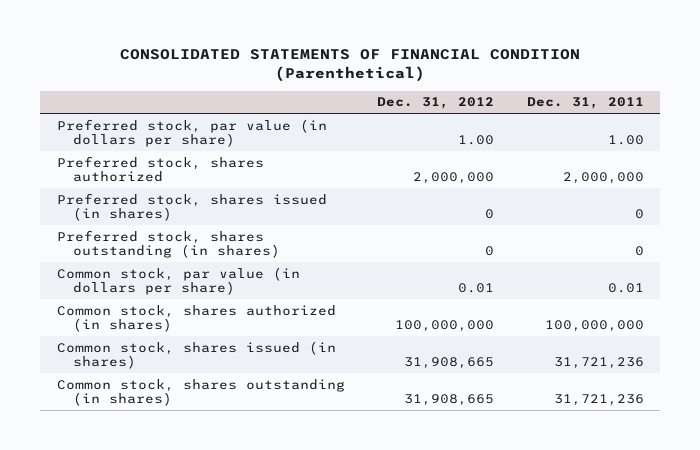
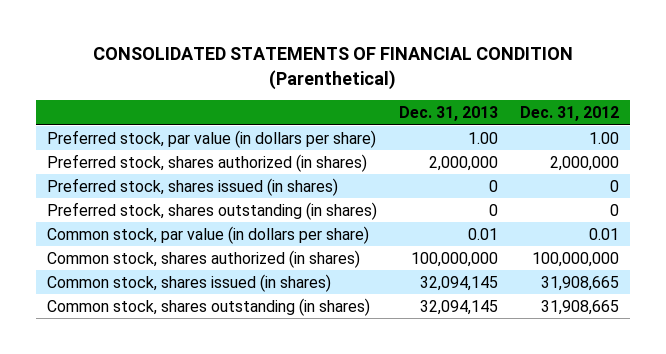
[526,97,644,110] Dec. 31, 2011 -> none
none -> [398,106,498,122] Dec. 31, 2013
[56,155,264,183] Preferred stock, shares authorized -> [46,153,367,172] Preferred stock, shares authorized (in shares)

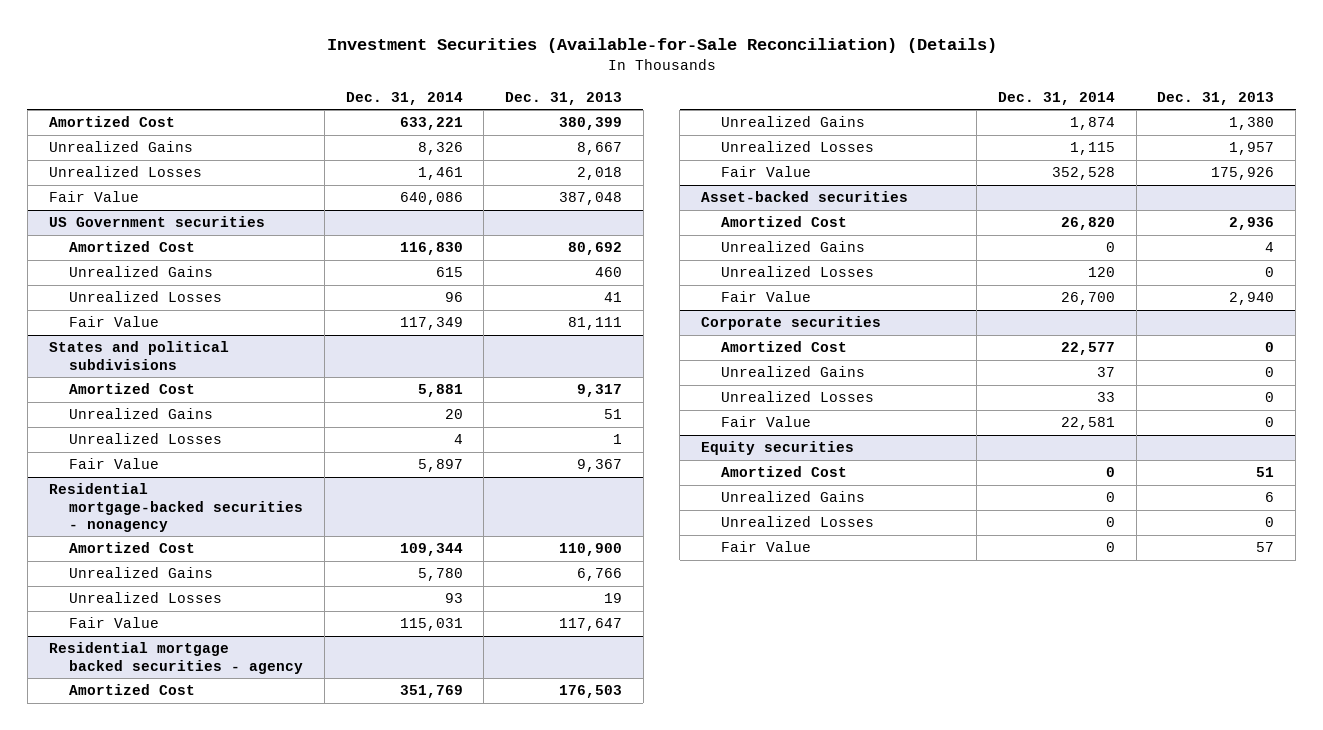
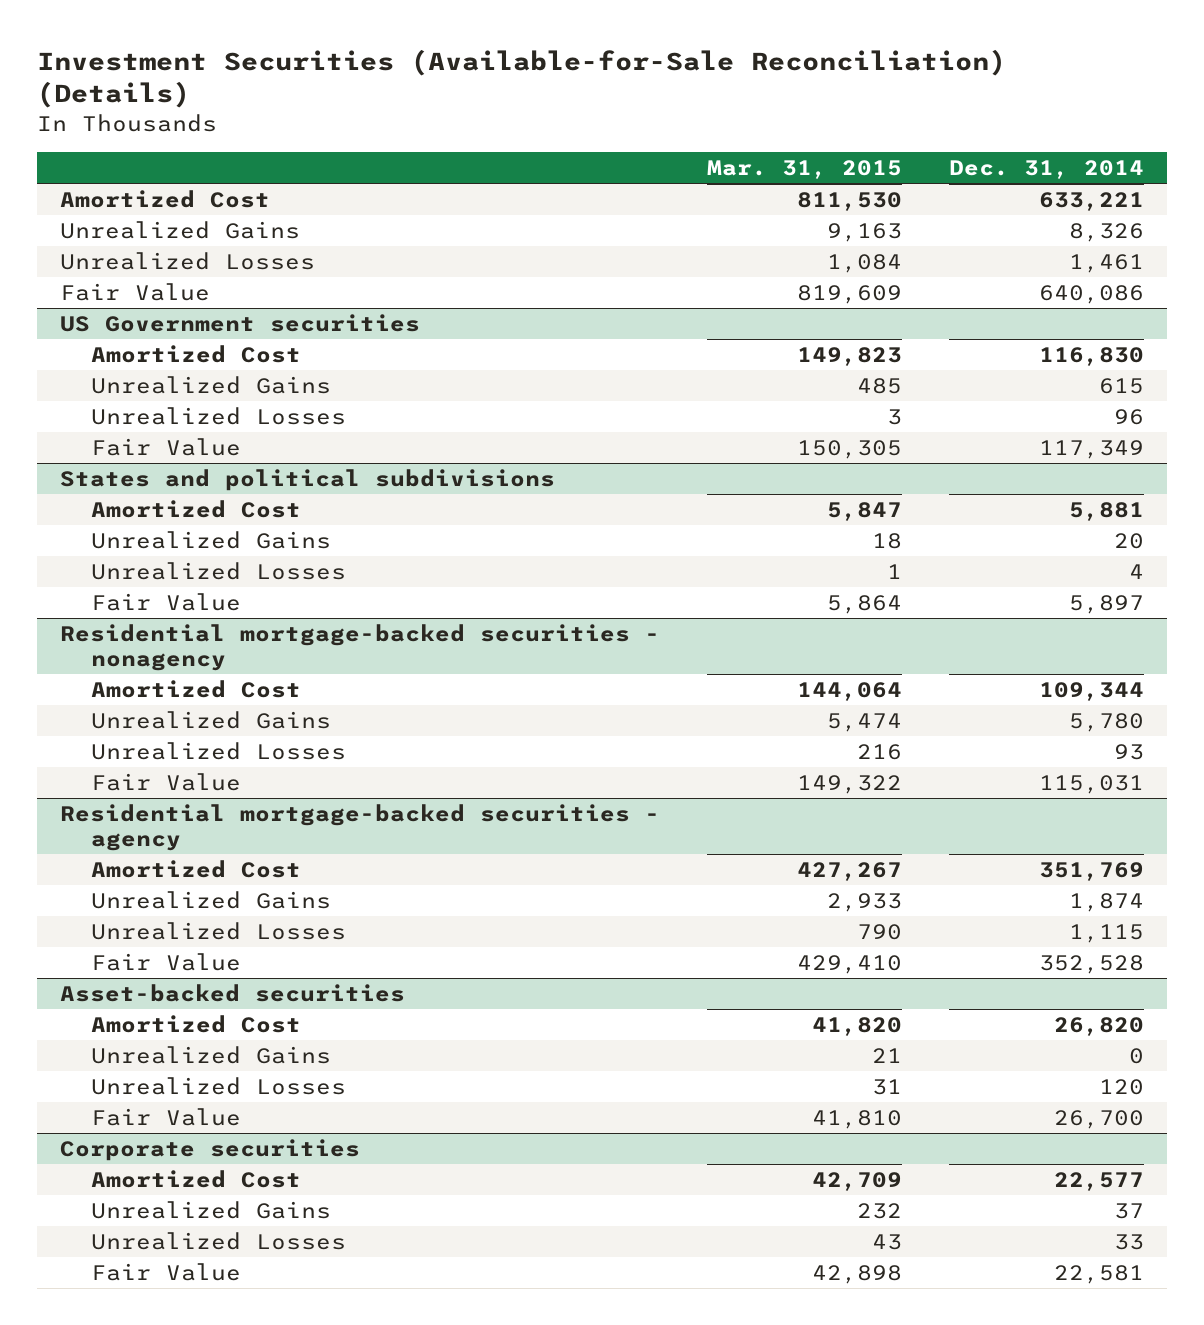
[505,91,623,105] Dec. 31, 2013 -> none
none -> [707,160,903,180] Mar. 31, 2015
[48,642,304,674] Residential mortgage backed securities - agency -> [60,804,661,852] Residential mortgage-backed securities - agency
[701,441,855,456] Equity securities -> none
[721,466,848,478] Amortized Cost -> none
[721,491,866,503] Unrealized Gains -> none
[721,516,875,528] Unrealized Losses -> none
[721,541,812,553] Fair Value -> none

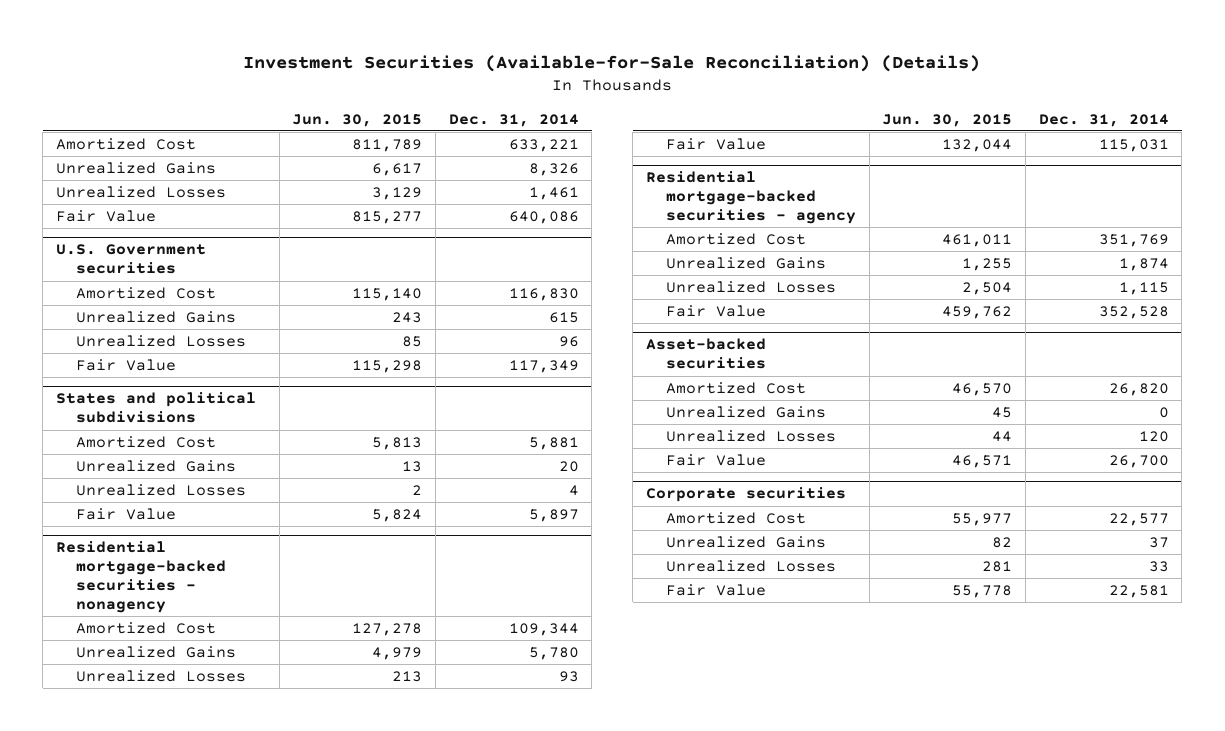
[707,160,903,180] Mar. 31, 2015 -> none
none -> [292,113,423,127] Jun. 30, 2015
[60,314,421,333] US Government securities -> [55,244,206,275] U.S. Government securities

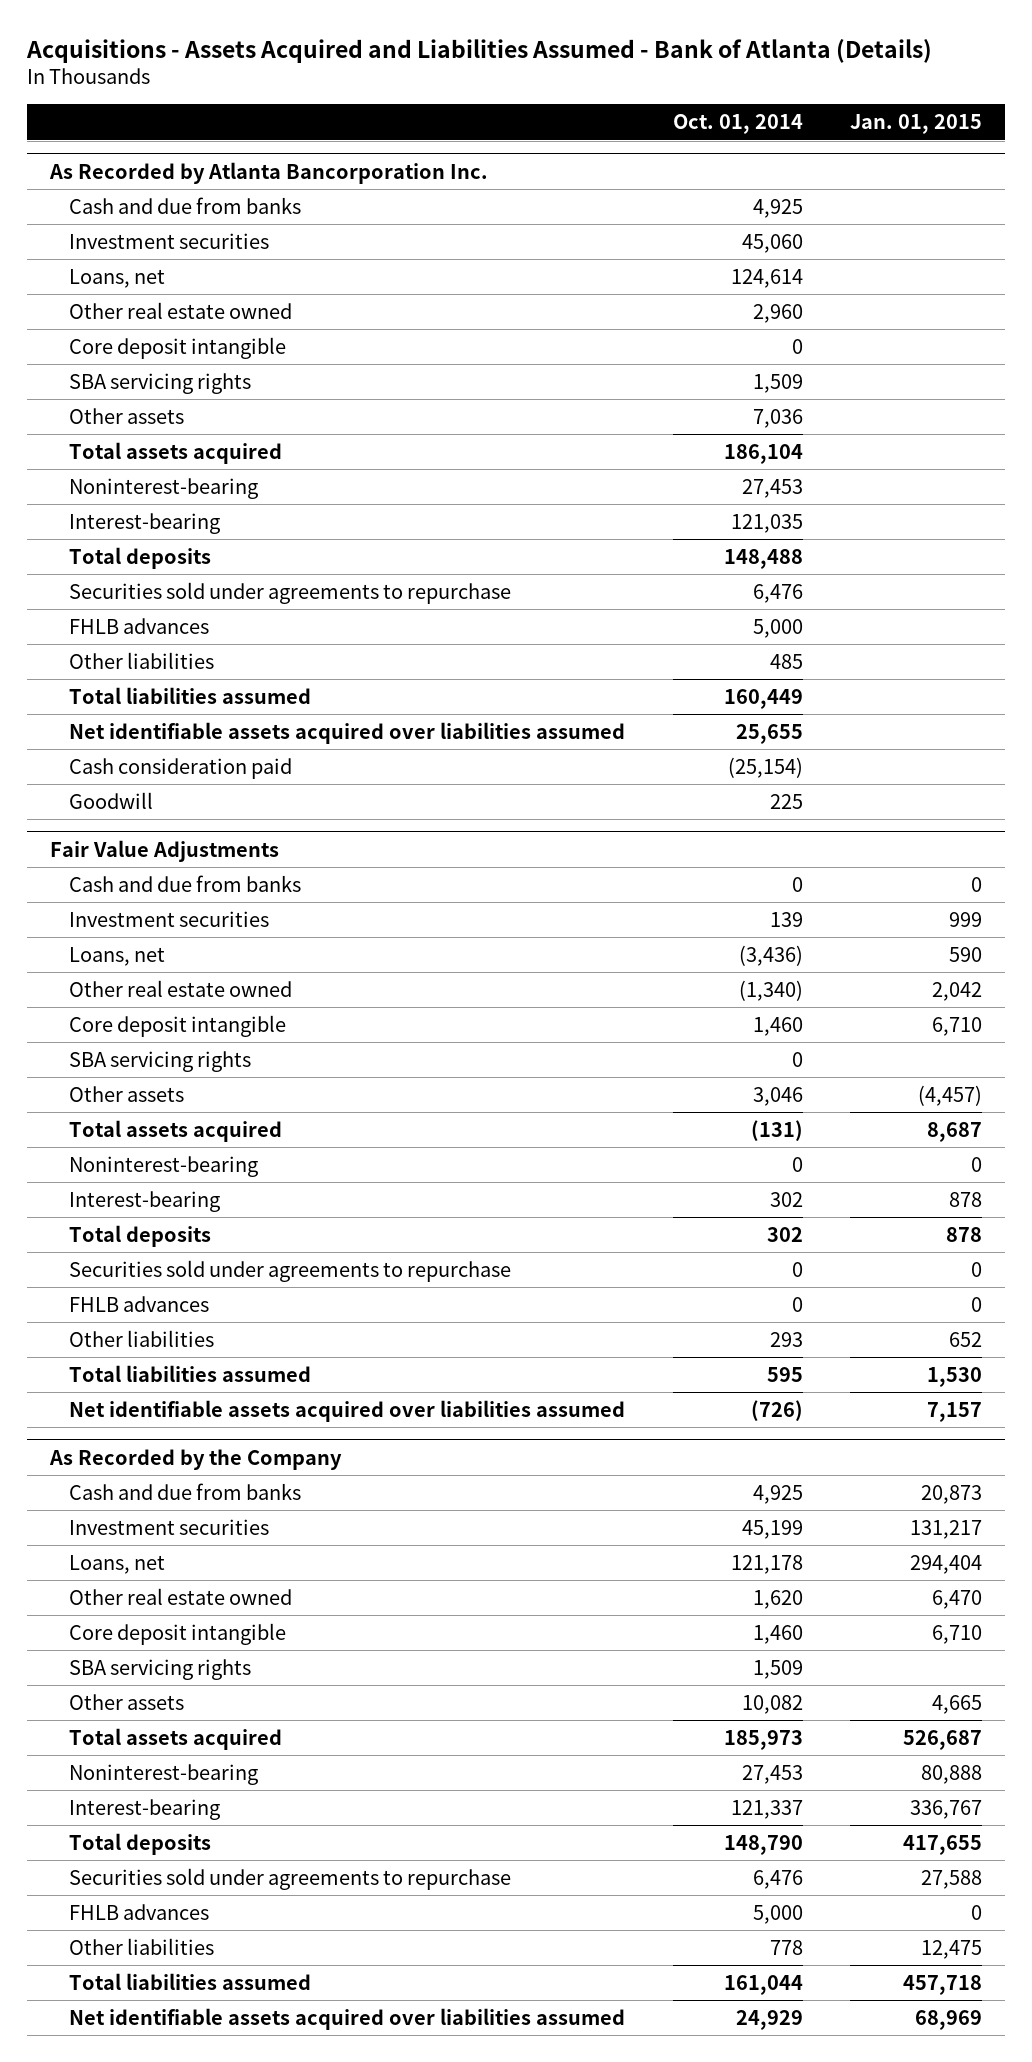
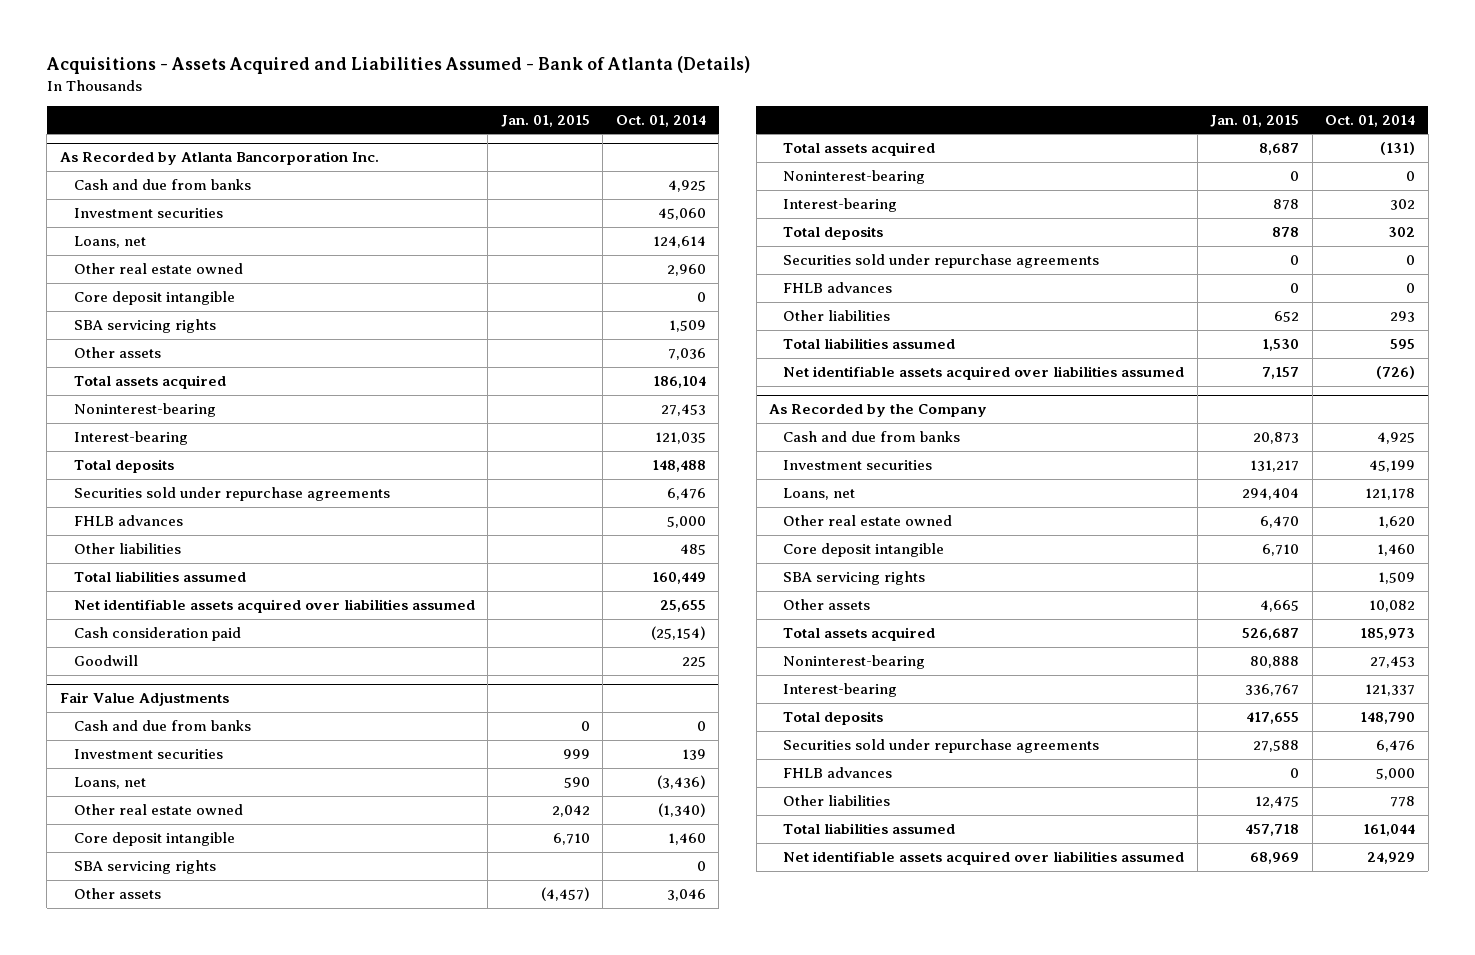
[69,581,512,604] Securities sold under agreements to repurchase -> [73,487,390,502] Securities sold under repurchase agreements
[69,1259,512,1282] Securities sold under agreements to repurchase -> [783,254,1100,269] Securities sold under repurchase agreements
[69,1867,512,1890] Securities sold under agreements to repurchase -> [783,739,1100,754] Securities sold under repurchase agreements

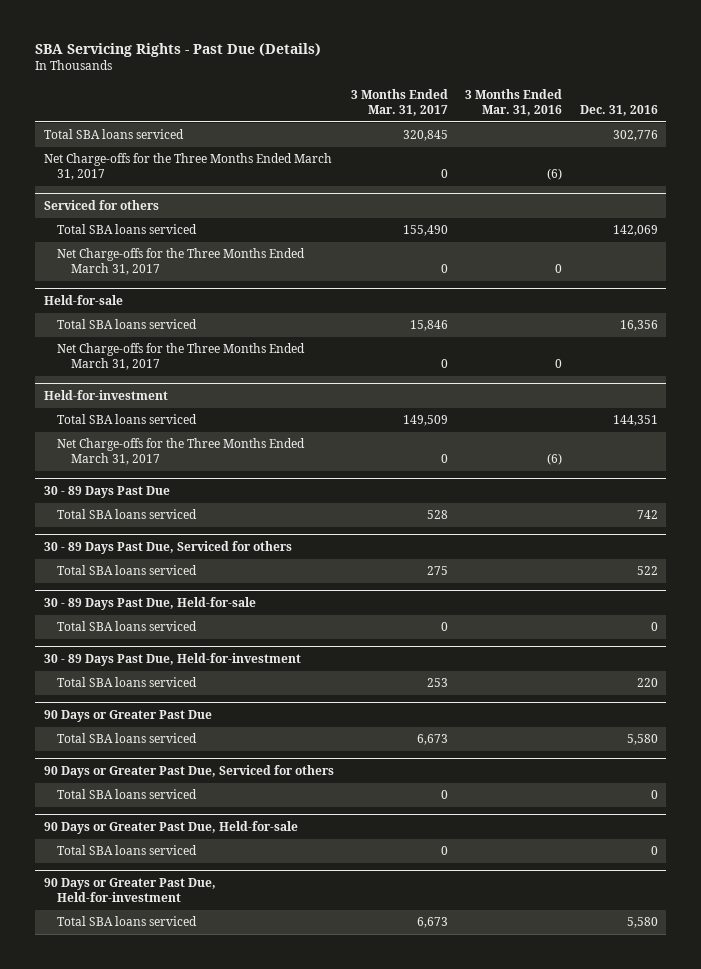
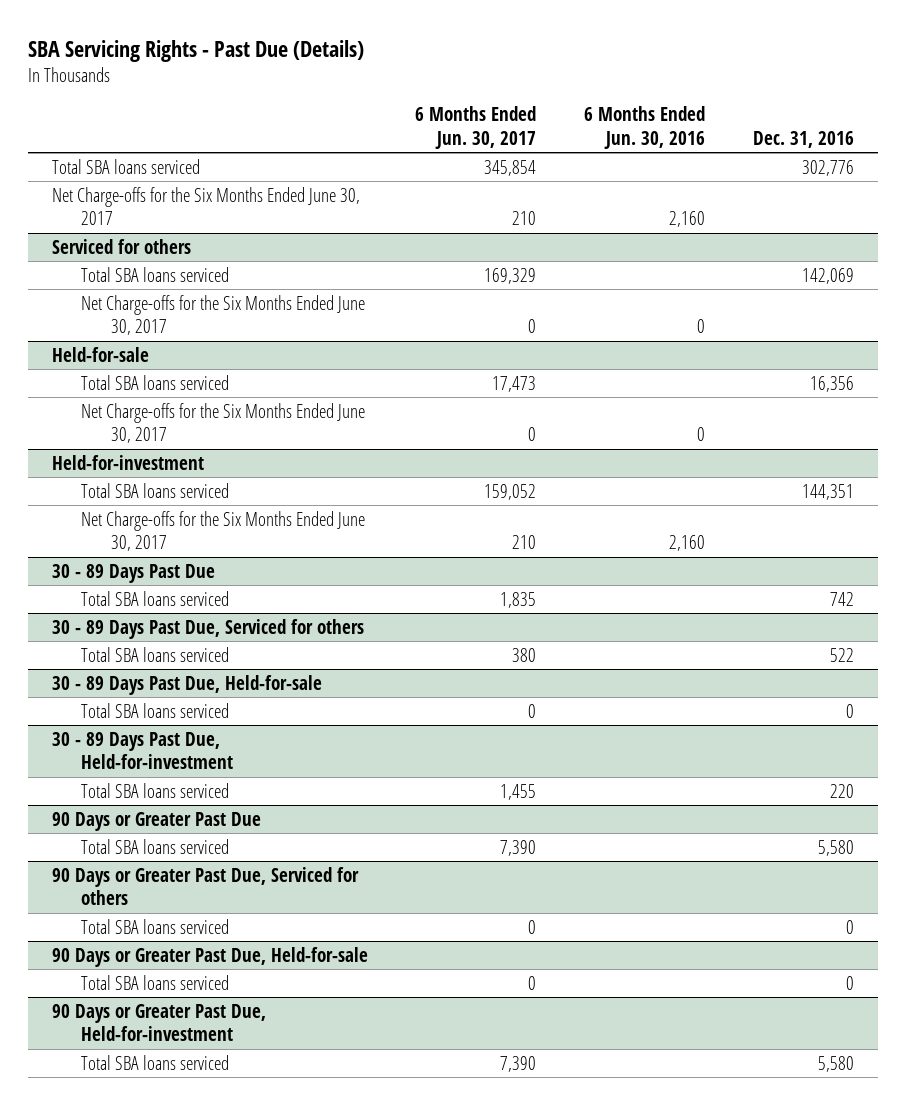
[351,88,449,116] 3 Months Ended Mar. 31, 2017 -> none
[465,88,563,116] 3 Months Ended Mar. 31, 2016 -> none
none -> [415,105,537,149] 6 Months Ended Jun. 30, 2017
none -> [584,105,706,149] 6 Months Ended Jun. 30, 2016
[43,153,332,181] Net Charge-offs for the Three Months Ended March 31, 2017 -> [51,186,360,226] Net Charge-offs for the Six Months Ended June 30, 2017
[57,248,306,276] Net Charge-offs for the Three Months Ended March 31, 2017 -> [81,294,366,336] Net Charge-offs for the Six Months Ended June 30, 2017
[57,343,306,371] Net Charge-offs for the Three Months Ended March 31, 2017 -> [81,402,366,444] Net Charge-offs for the Six Months Ended June 30, 2017
[57,438,306,466] Net Charge-offs for the Three Months Ended March 31, 2017 -> [81,510,366,552] Net Charge-offs for the Six Months Ended June 30, 2017

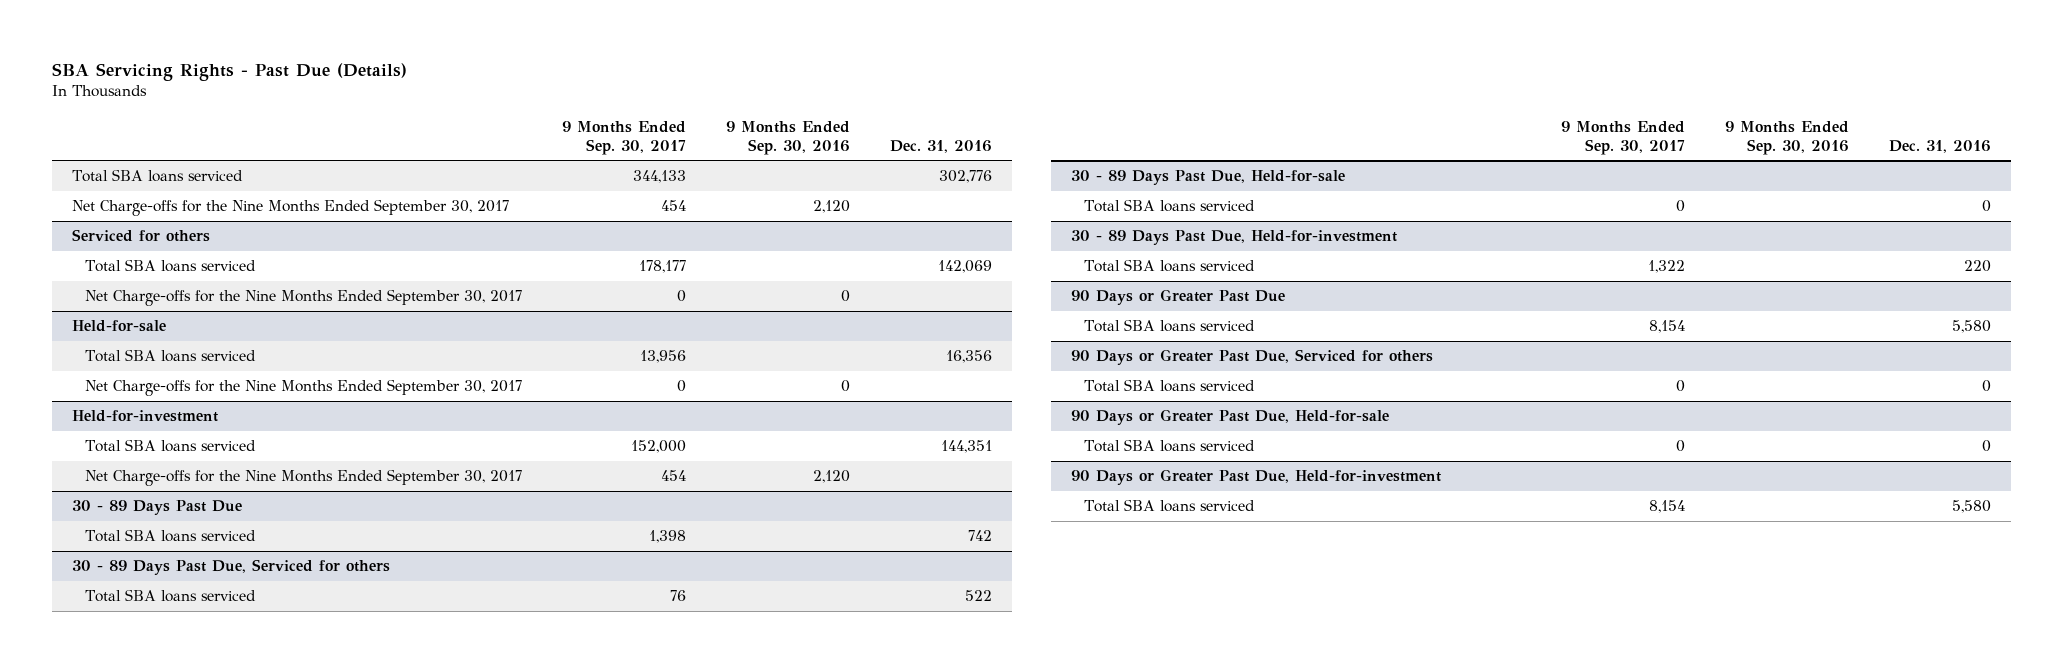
[415,105,537,149] 6 Months Ended Jun. 30, 2017 -> none
[584,105,706,149] 6 Months Ended Jun. 30, 2016 -> none
none -> [562,120,687,155] 9 Months Ended Sep. 30, 2017
none -> [726,120,851,155] 9 Months Ended Sep. 30, 2016
[51,186,360,226] Net Charge-offs for the Six Months Ended June 30, 2017 -> [72,199,510,217] Net Charge-offs for the Nine Months Ended September 30, 2017
[81,294,366,336] Net Charge-offs for the Six Months Ended June 30, 2017 -> [85,289,523,307] Net Charge-offs for the Nine Months Ended September 30, 2017
[81,402,366,444] Net Charge-offs for the Six Months Ended June 30, 2017 -> [85,379,523,397] Net Charge-offs for the Nine Months Ended September 30, 2017
[81,510,366,552] Net Charge-offs for the Six Months Ended June 30, 2017 -> [85,469,523,487] Net Charge-offs for the Nine Months Ended September 30, 2017

